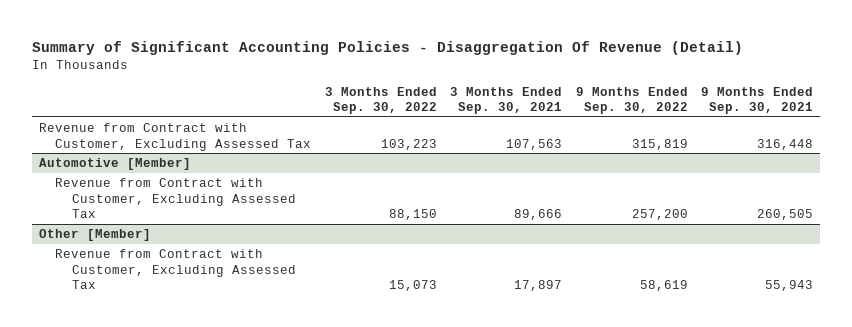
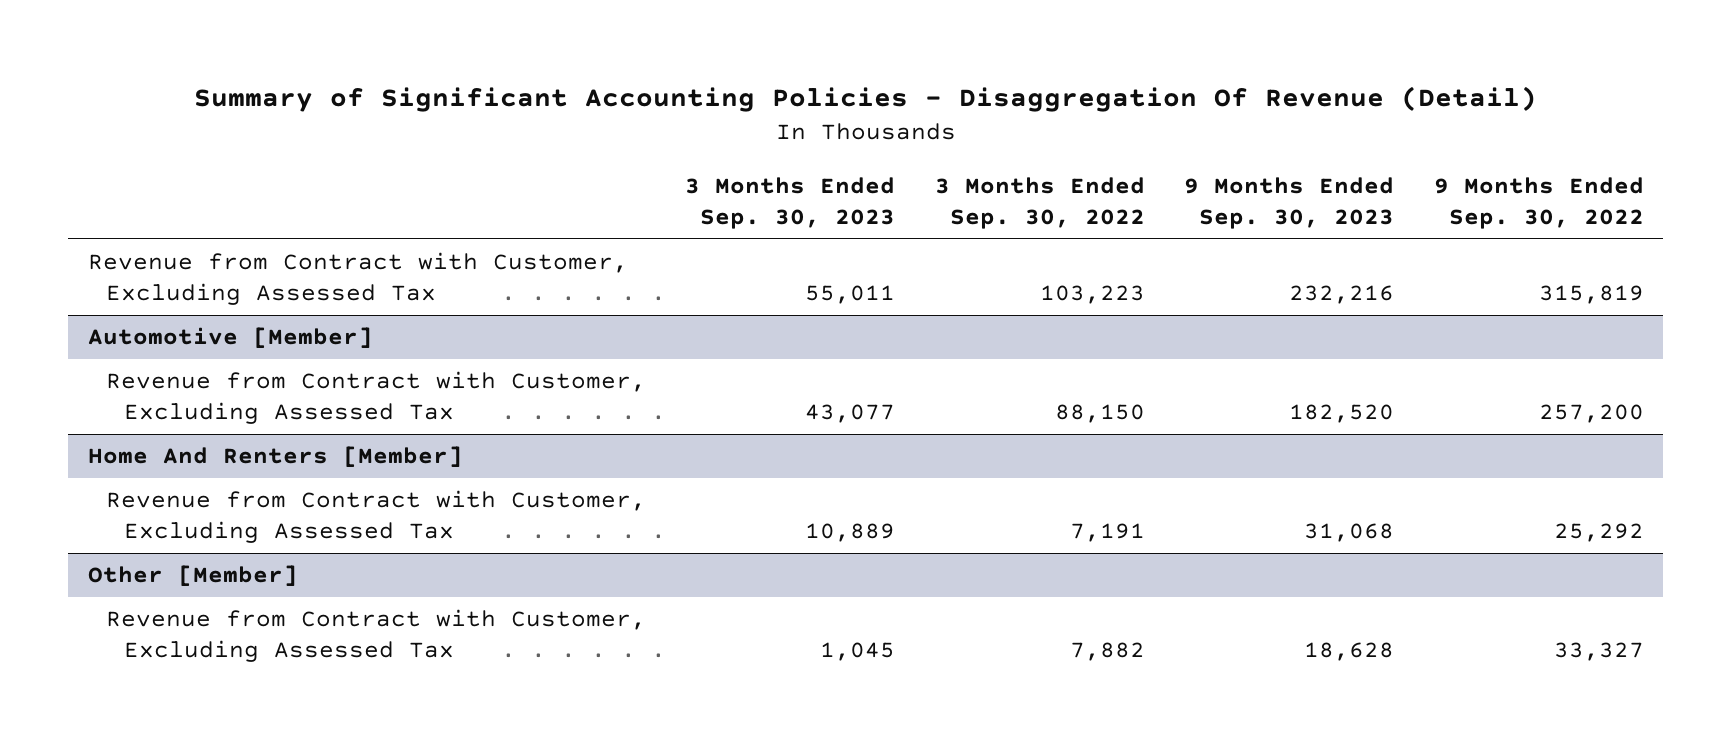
[450,86,563,115] 3 Months Ended Sep. 30, 2021 -> none
[701,86,814,115] 9 Months Ended Sep. 30, 2021 -> none
none -> [685,176,896,230] 3 Months Ended Sep. 30, 2023
none -> [1184,176,1395,230] 9 Months Ended Sep. 30, 2023
none -> [88,446,464,468] Home And Renters [Member]
none -> [105,490,646,544] Revenue from Contract with Customer, Excluding Assessed Tax
[388,280,437,292] 15,073 -> [1069,642,1145,662] 7,882
[639,280,688,292] 58,619 -> [1553,642,1644,662] 33,327

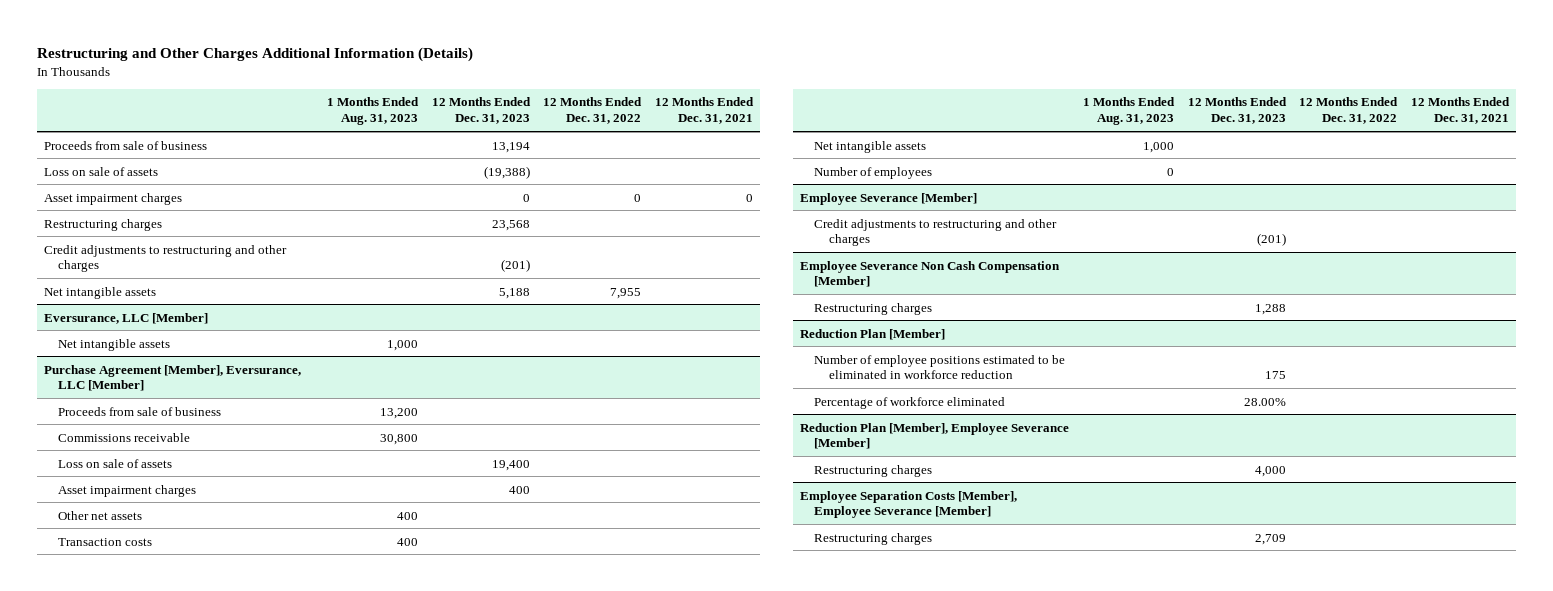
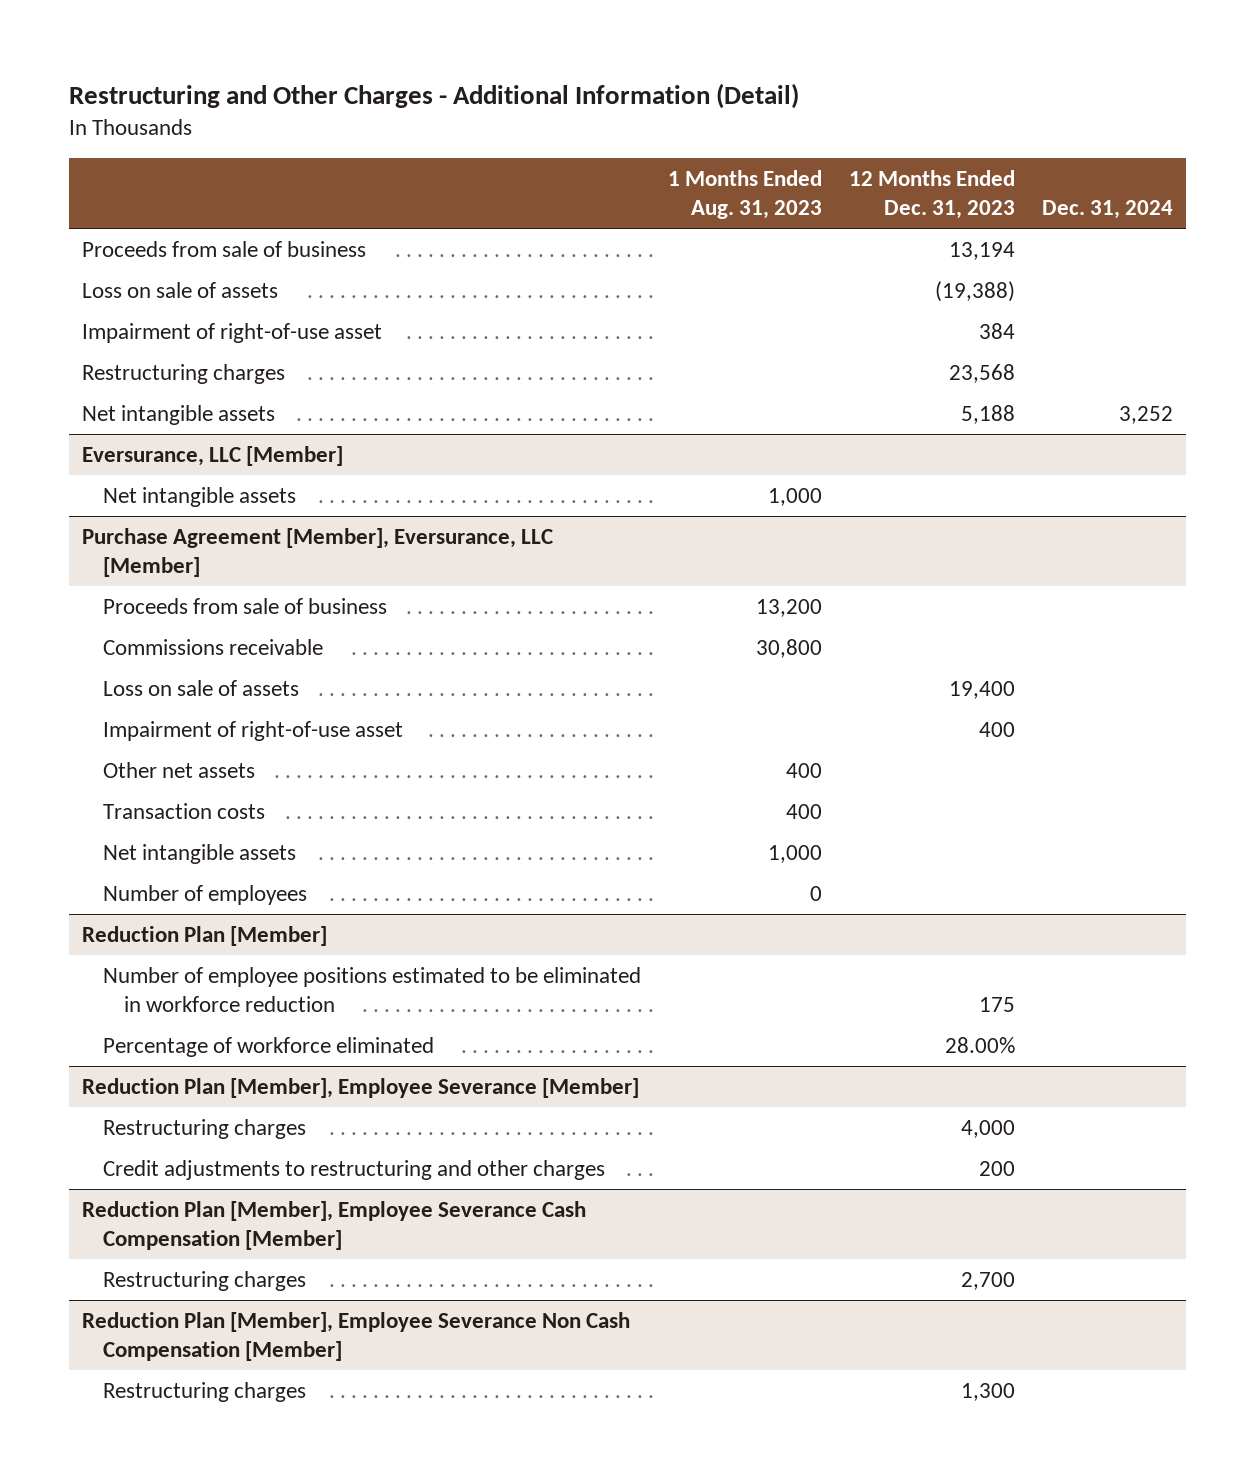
[37,46,474,62] Restructuring and Other Charges Additional Information (Details) -> [68,83,799,110] Restructuring and Other Charges - Additional Information (Detail)
[543,97,643,125] 12 Months Ended Dec. 31, 2022 -> none
[655,97,755,125] 12 Months Ended Dec. 31, 2021 -> none
none -> [1041,199,1173,219] Dec. 31, 2024
[43,192,182,205] Asset impairment charges -> none
none -> [82,323,383,344] Impairment of right-of-use asset
[43,244,287,273] Credit adjustments to restructuring and other charges -> none
[58,484,197,497] Asset impairment charges -> none
none -> [102,721,403,742] Impairment of right-of-use asset
[799,192,977,205] Employee Severance [Member] -> none
[814,218,1058,247] Credit adjustments to restructuring and other charges -> none
[799,260,1060,288] Employee Severance Non Cash Compensation [Member] -> none
[814,302,933,315] Restructuring charges -> none
[799,490,1017,519] Employee Separation Costs [Member], Employee Severance [Member] -> none
none -> [102,1160,605,1181] Credit adjustments to restructuring and other charges
none -> [82,1201,587,1250] Reduction Plan [Member], Employee Severance Cash Compensation [Member]
[1254,533,1286,545] 2,709 -> [960,1272,1015,1291] 2,700
none -> [82,1312,631,1361] Reduction Plan [Member], Employee Severance Non Cash Compensation [Member]
none -> [102,1382,306,1403] Restructuring charges

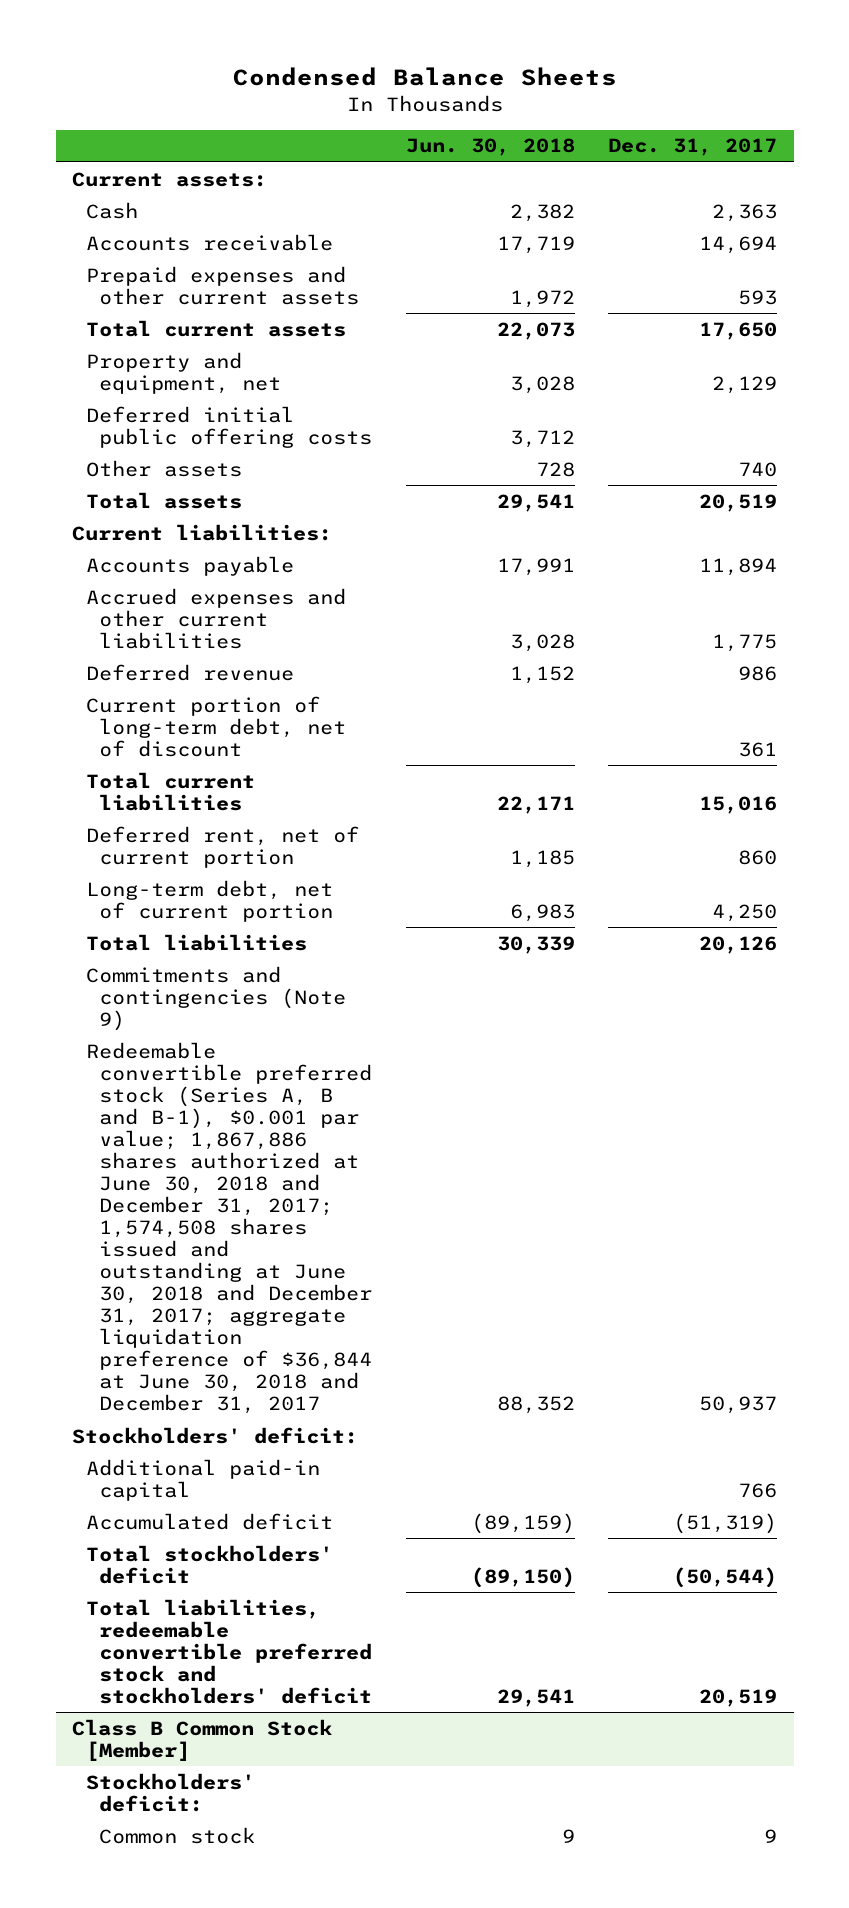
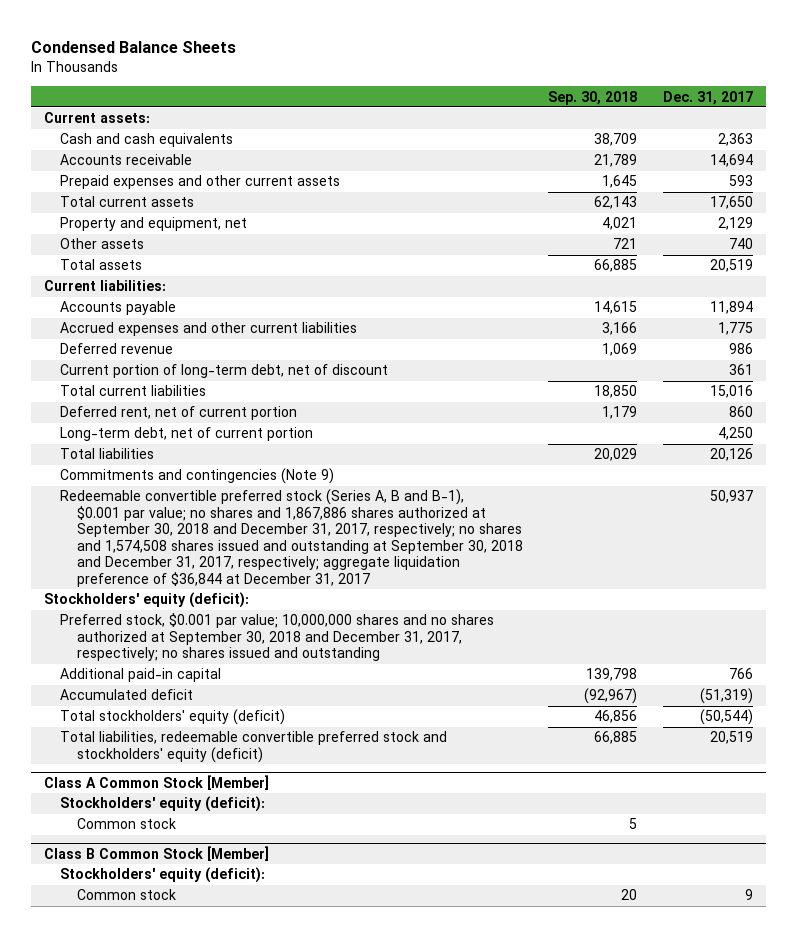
[405,138,575,157] Jun. 30, 2018 -> none
none -> [548,90,638,105] Sep. 30, 2018
[85,201,138,219] Cash -> [60,133,234,148] Cash and cash equivalents
[85,405,373,448] Deferred initial public offering costs -> none
[85,1041,373,1415] Redeemable convertible preferred stock (Series A, B and B-1), $0.001 par value; 1,867,886 shares authorized at June 30, 2018 and December 31, 2017; 1,574,508 shares issued and outstanding at June 30, 2018 and December 31, 2017; aggregate liquidation preference of $36,844 at June 30, 2018 and December 31, 2017 -> [60,489,524,587] Redeemable convertible preferred stock (Series A, B and B-1), $0.001 par value; no shares and 1,867,886 shares authorized at September 30, 2018 and December 31, 2017, respectively; no shares and 1,574,508 shares issued and outstanding at September 30, 2018 and December 31, 2017, respectively; aggregate liquidation preference of $36,844 at December 31, 2017
[72,1426,359,1444] Stockholders' deficit: -> [43,592,249,609] Stockholders' equity (deficit):
none -> [60,613,495,662] Preferred stock, $0.001 par value; 10,000,000 shares and no shares authorized at September 30, 2018 and December 31, 2017, respectively; no shares issued and outstanding
[85,1544,333,1584] Total stockholders' deficit -> [60,709,286,726] Total stockholders' equity (deficit)
[85,1598,373,1704] Total liabilities, redeemable convertible preferred stock and stockholders' deficit -> [60,731,448,763] Total liabilities, redeemable convertible preferred stock and stockholders' equity (deficit)
none -> [43,774,269,790] Class A Common Stock [Member]
none -> [60,796,266,813] Stockholders' equity (deficit):
none -> [77,818,177,830] Common stock
[85,1772,255,1812] Stockholders' deficit: -> [60,867,266,884] Stockholders' equity (deficit):

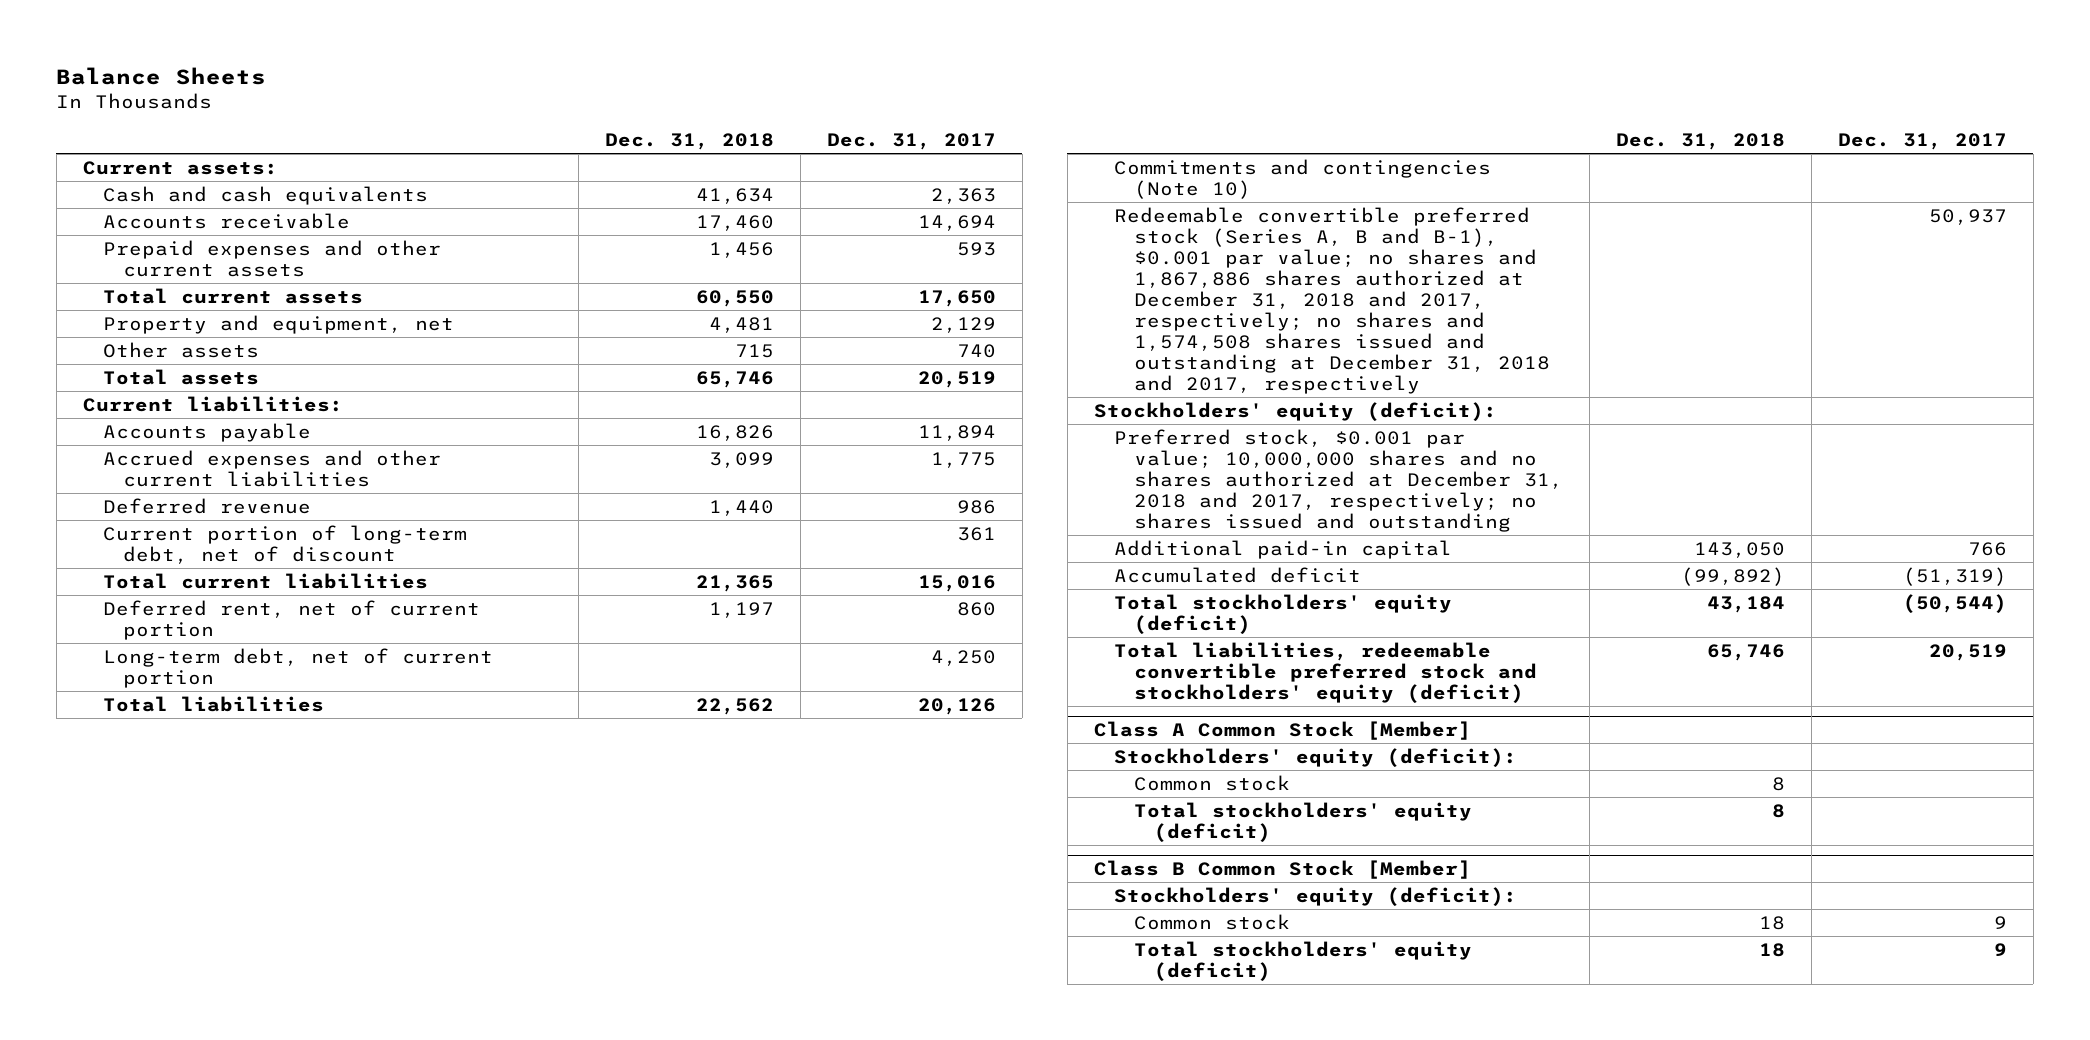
[31,41,237,54] Condensed Balance Sheets -> [56,67,267,86] Balance Sheets
[548,90,638,105] Sep. 30, 2018 -> none
none -> [604,133,774,151] Dec. 31, 2018
[60,468,335,485] Commitments and contingencies (Note 9) -> [1113,158,1491,199] Commitments and contingencies (Note 10)
[60,489,524,587] Redeemable convertible preferred stock (Series A, B and B-1), $0.001 par value; no shares and 1,867,886 shares authorized at September 30, 2018 and December 31, 2017, respectively; no shares and 1,574,508 shares issued and outstanding at September 30, 2018 and December 31, 2017, respectively; aggregate liquidation preference of $36,844 at December 31, 2017 -> [1113,206,1551,395] Redeemable convertible preferred stock (Series A, B and B-1), $0.001 par value; no shares and 1,867,886 shares authorized at December 31, 2018 and 2017, respectively; no shares and 1,574,508 shares issued and outstanding at December 31, 2018 and 2017, respectively
[60,613,495,662] Preferred stock, $0.001 par value; 10,000,000 shares and no shares authorized at September 30, 2018 and December 31, 2017, respectively; no shares issued and outstanding -> [1113,428,1564,532] Preferred stock, $0.001 par value; 10,000,000 shares and no shares authorized at December 31, 2018 and 2017, respectively; no shares issued and outstanding
none -> [1134,801,1473,842] Total stockholders' equity (deficit)
none -> [1134,940,1473,981] Total stockholders' equity (deficit)

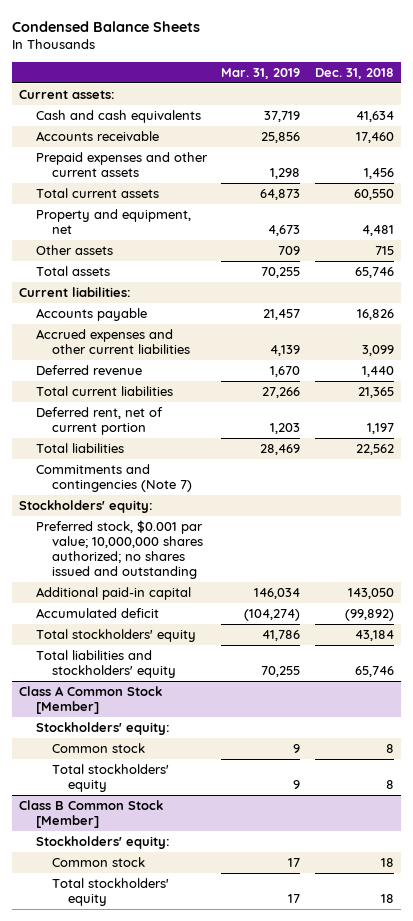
[56,67,267,86] Balance Sheets -> [12,20,201,32] Condensed Balance Sheets
[826,133,996,151] Dec. 31, 2017 -> none
none -> [221,67,301,79] Mar. 31, 2019
[102,524,467,564] Current portion of long-term debt, net of discount -> none
[102,647,493,688] Long-term debt, net of current portion -> none
[1113,206,1551,395] Redeemable convertible preferred stock (Series A, B and B-1), $0.001 par value; no shares and 1,867,886 shares authorized at December 31, 2018 and 2017, respectively; no shares and 1,574,508 shares issued and outstanding at December 31, 2018 and 2017, respectively -> none
[1113,158,1491,199] Commitments and contingencies (Note 10) -> [35,463,193,493] Commitments and contingencies (Note 7)
[1093,401,1497,421] Stockholders' equity (deficit): -> [19,499,154,513] Stockholders' equity:
[1113,428,1564,532] Preferred stock, $0.001 par value; 10,000,000 shares and no shares authorized at December 31, 2018 and 2017, respectively; no shares issued and outstanding -> [35,519,204,580] Preferred stock, $0.001 par value; 10,000,000 shares authorized; no shares issued and outstanding
[1113,593,1452,634] Total stockholders' equity (deficit) -> [35,628,196,642] Total stockholders' equity
[1113,641,1538,703] Total liabilities, redeemable convertible preferred stock and stockholders' equity (deficit) -> [35,649,177,679] Total liabilities and stockholders' equity
[1113,747,1517,767] Stockholders' equity (deficit): -> [35,721,170,735] Stockholders' equity:
[1134,801,1473,842] Total stockholders' equity (deficit) -> [52,763,170,793] Total stockholders' equity
[1113,886,1517,906] Stockholders' equity (deficit): -> [35,835,170,849] Stockholders' equity:
[1134,940,1473,981] Total stockholders' equity (deficit) -> [52,877,170,907] Total stockholders' equity

